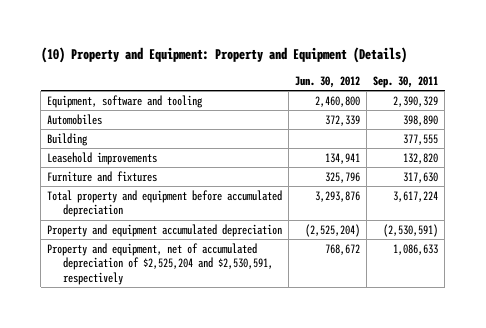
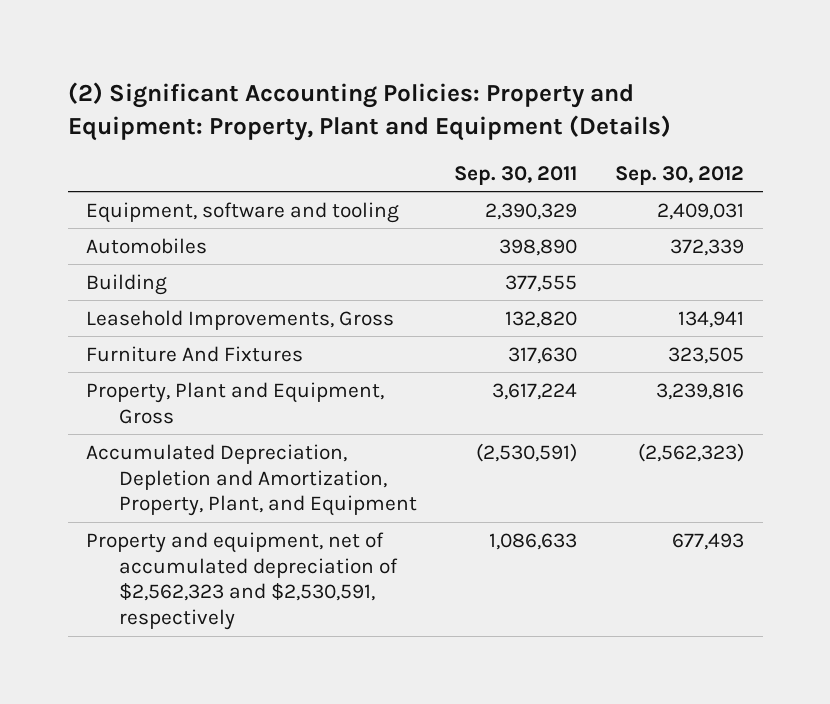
[40,47,407,64] (10) Property and Equipment: Property and Equipment (Details) -> [67,81,671,141] (2) Significant Accounting Policies: Property and Equipment: Property, Plant and Equipment (Details)
[295,75,361,88] Jun. 30, 2012 -> none
none -> [614,165,744,185] Sep. 30, 2012
[47,151,158,165] Leasehold improvements -> [86,309,395,330] Leasehold Improvements, Gross
[47,170,158,182] Furniture and fixtures -> [86,345,304,362] Furniture And Fixtures
[47,189,283,218] Total property and equipment before accumulated depreciation -> [86,381,385,424] Property, Plant and Equipment, Gross
[47,223,283,237] Property and equipment accumulated depreciation -> [86,443,417,517] Accumulated Depreciation, Depletion and Amortization, Property, Plant, and Equipment
[47,242,273,286] Property and equipment, net of accumulated depreciation of $2,525,204 and $2,530,591, respectively -> [86,531,398,631] Property and equipment, net of accumulated depreciation of $2,562,323 and $2,530,591, respectively

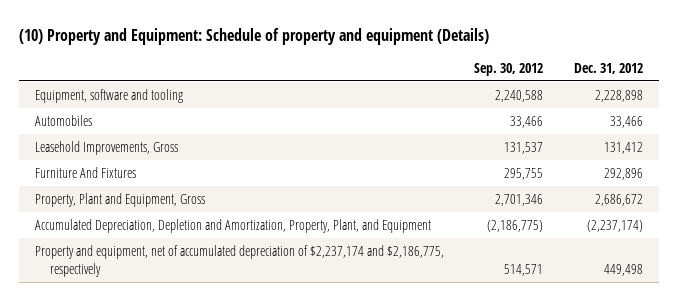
[67,81,671,141] (2) Significant Accounting Policies: Property and Equipment: Property, Plant and Equipment (Details) -> [19,28,490,46] (10) Property and Equipment: Schedule of property and equipment (Details)
[454,165,578,185] Sep. 30, 2011 -> none
none -> [574,62,644,74] Dec. 31, 2012
[86,273,168,295] Building -> none
[656,202,744,220] 2,409,031 -> [495,89,544,102] 2,240,588
[669,238,744,256] 372,339 -> [510,115,544,128] 33,466
[677,310,744,328] 134,941 -> [504,141,544,154] 131,537
[667,346,744,364] 323,505 -> [504,167,544,180] 295,755
[655,382,744,400] 3,239,816 -> [495,193,544,206] 2,701,346
[637,442,744,462] (2,562,323) -> [487,219,544,232] (2,186,775)
[86,531,398,631] Property and equipment, net of accumulated depreciation of $2,562,323 and $2,530,591, respectively -> [34,244,444,277] Property and equipment, net of accumulated depreciation of $2,237,174 and $2,186,775, respectively
[671,532,744,550] 677,493 -> [504,263,544,276] 514,571

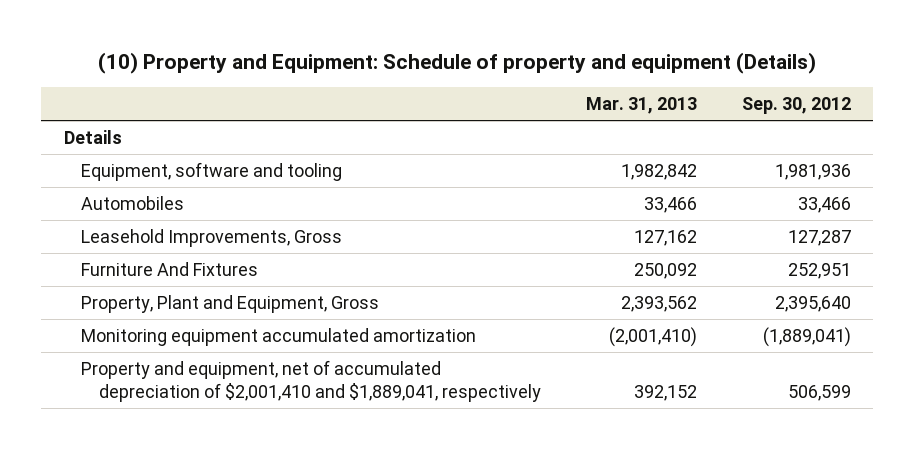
[574,62,644,74] Dec. 31, 2012 -> none
none -> [585,97,697,115] Mar. 31, 2013
none -> [63,129,122,144] Details
[495,89,544,102] 2,240,588 -> [774,163,851,180] 1,981,936
[504,141,544,154] 131,537 -> [787,229,851,246] 127,287
[504,167,544,180] 295,755 -> [787,262,851,279] 252,951
[495,193,544,206] 2,701,346 -> [774,295,851,312] 2,395,640
[34,218,431,233] Accumulated Depreciation, Depletion and Amortization, Property, Plant, and Equipment -> [81,327,477,346] Monitoring equipment accumulated amortization
[487,219,544,232] (2,186,775) -> [762,326,851,347] (1,889,041)
[34,244,444,277] Property and equipment, net of accumulated depreciation of $2,237,174 and $2,186,775, respectively -> [81,359,542,402] Property and equipment, net of accumulated depreciation of $2,001,410 and $1,889,041, respectively
[504,263,544,276] 514,571 -> [787,384,851,401] 506,599

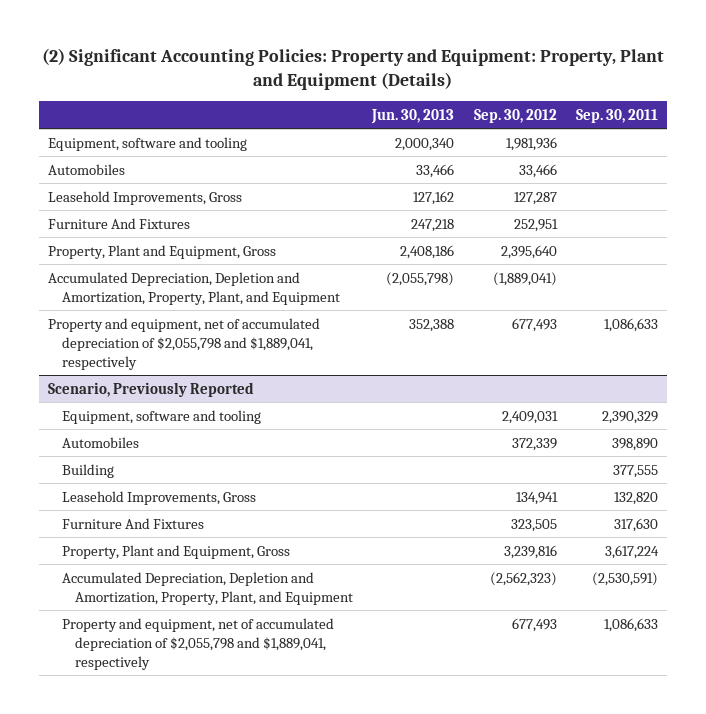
[98,52,817,75] (10) Property and Equipment: Schedule of property and equipment (Details) -> [41,48,664,90] (2) Significant Accounting Policies: Property and Equipment: Property, Plant and Equipment (Details)
[585,97,697,115] Mar. 31, 2013 -> none
none -> [371,108,455,124] Jun. 30, 2013
none -> [575,108,658,123] Sep. 30, 2011
[63,129,122,144] Details -> none
[81,327,477,346] Monitoring equipment accumulated amortization -> [48,271,340,305] Accumulated Depreciation, Depletion and Amortization, Property, Plant, and Equipment
[81,359,542,402] Property and equipment, net of accumulated depreciation of $2,001,410 and $1,889,041, respectively -> [48,317,321,370] Property and equipment, net of accumulated depreciation of $2,055,798 and $1,889,041, respectively
[787,384,851,401] 506,599 -> [511,317,557,332] 677,493
none -> [48,381,255,397] Scenario, Previously Reported
none -> [61,409,261,424] Equipment, software and tooling
none -> [61,436,139,448] Automobiles
none -> [61,463,114,478] Building
none -> [61,490,256,505] Leasehold Improvements, Gross
none -> [61,517,204,529] Furniture And Fixtures
none -> [61,544,290,559] Property, Plant and Equipment, Gross
none -> [61,571,354,605] Accumulated Depreciation, Depletion and Amortization, Property, Plant, and Equipment
none -> [61,617,334,670] Property and equipment, net of accumulated depreciation of $2,055,798 and $1,889,041, respectively

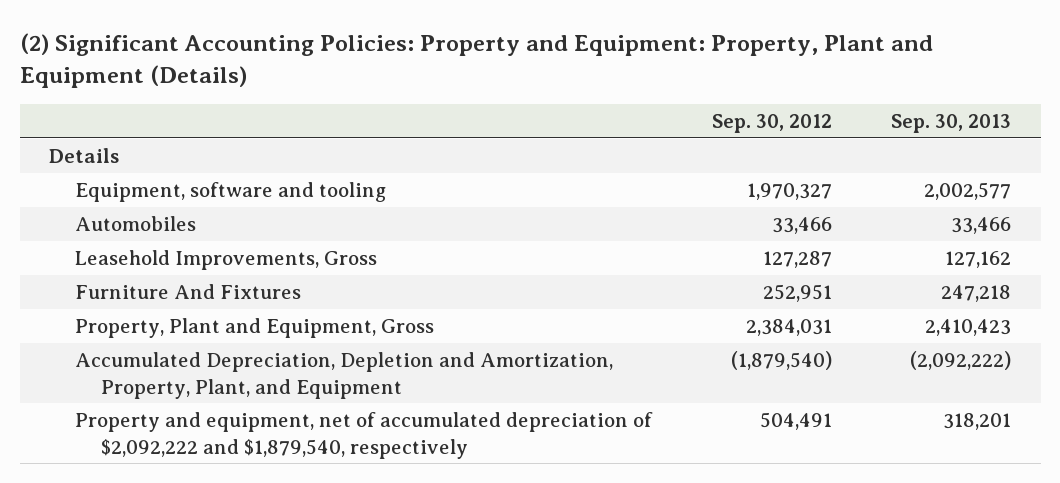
[371,108,455,124] Jun. 30, 2013 -> none
[575,108,658,123] Sep. 30, 2011 -> none
none -> [891,113,1012,133] Sep. 30, 2013
none -> [49,147,120,163] Details
[505,136,557,151] 1,981,936 -> [746,182,832,200] 1,970,327
[48,381,255,397] Scenario, Previously Reported -> none
[61,409,261,424] Equipment, software and tooling -> none
[61,436,139,448] Automobiles -> none
[61,463,114,478] Building -> none
[61,490,256,505] Leasehold Improvements, Gross -> none
[61,517,204,529] Furniture And Fixtures -> none
[61,544,290,559] Property, Plant and Equipment, Gross -> none
[61,571,354,605] Accumulated Depreciation, Depletion and Amortization, Property, Plant, and Equipment -> none
[61,617,334,670] Property and equipment, net of accumulated depreciation of $2,055,798 and $1,889,041, respectively -> none
[500,244,557,259] 2,395,640 -> [745,318,832,336] 2,384,031
[492,271,557,286] (1,889,041) -> [730,350,832,370] (1,879,540)
[48,317,321,370] Property and equipment, net of accumulated depreciation of $2,055,798 and $1,889,041, respectively -> [74,411,653,459] Property and equipment, net of accumulated depreciation of $2,092,222 and $1,879,540, respectively
[511,317,557,332] 677,493 -> [759,411,832,430] 504,491

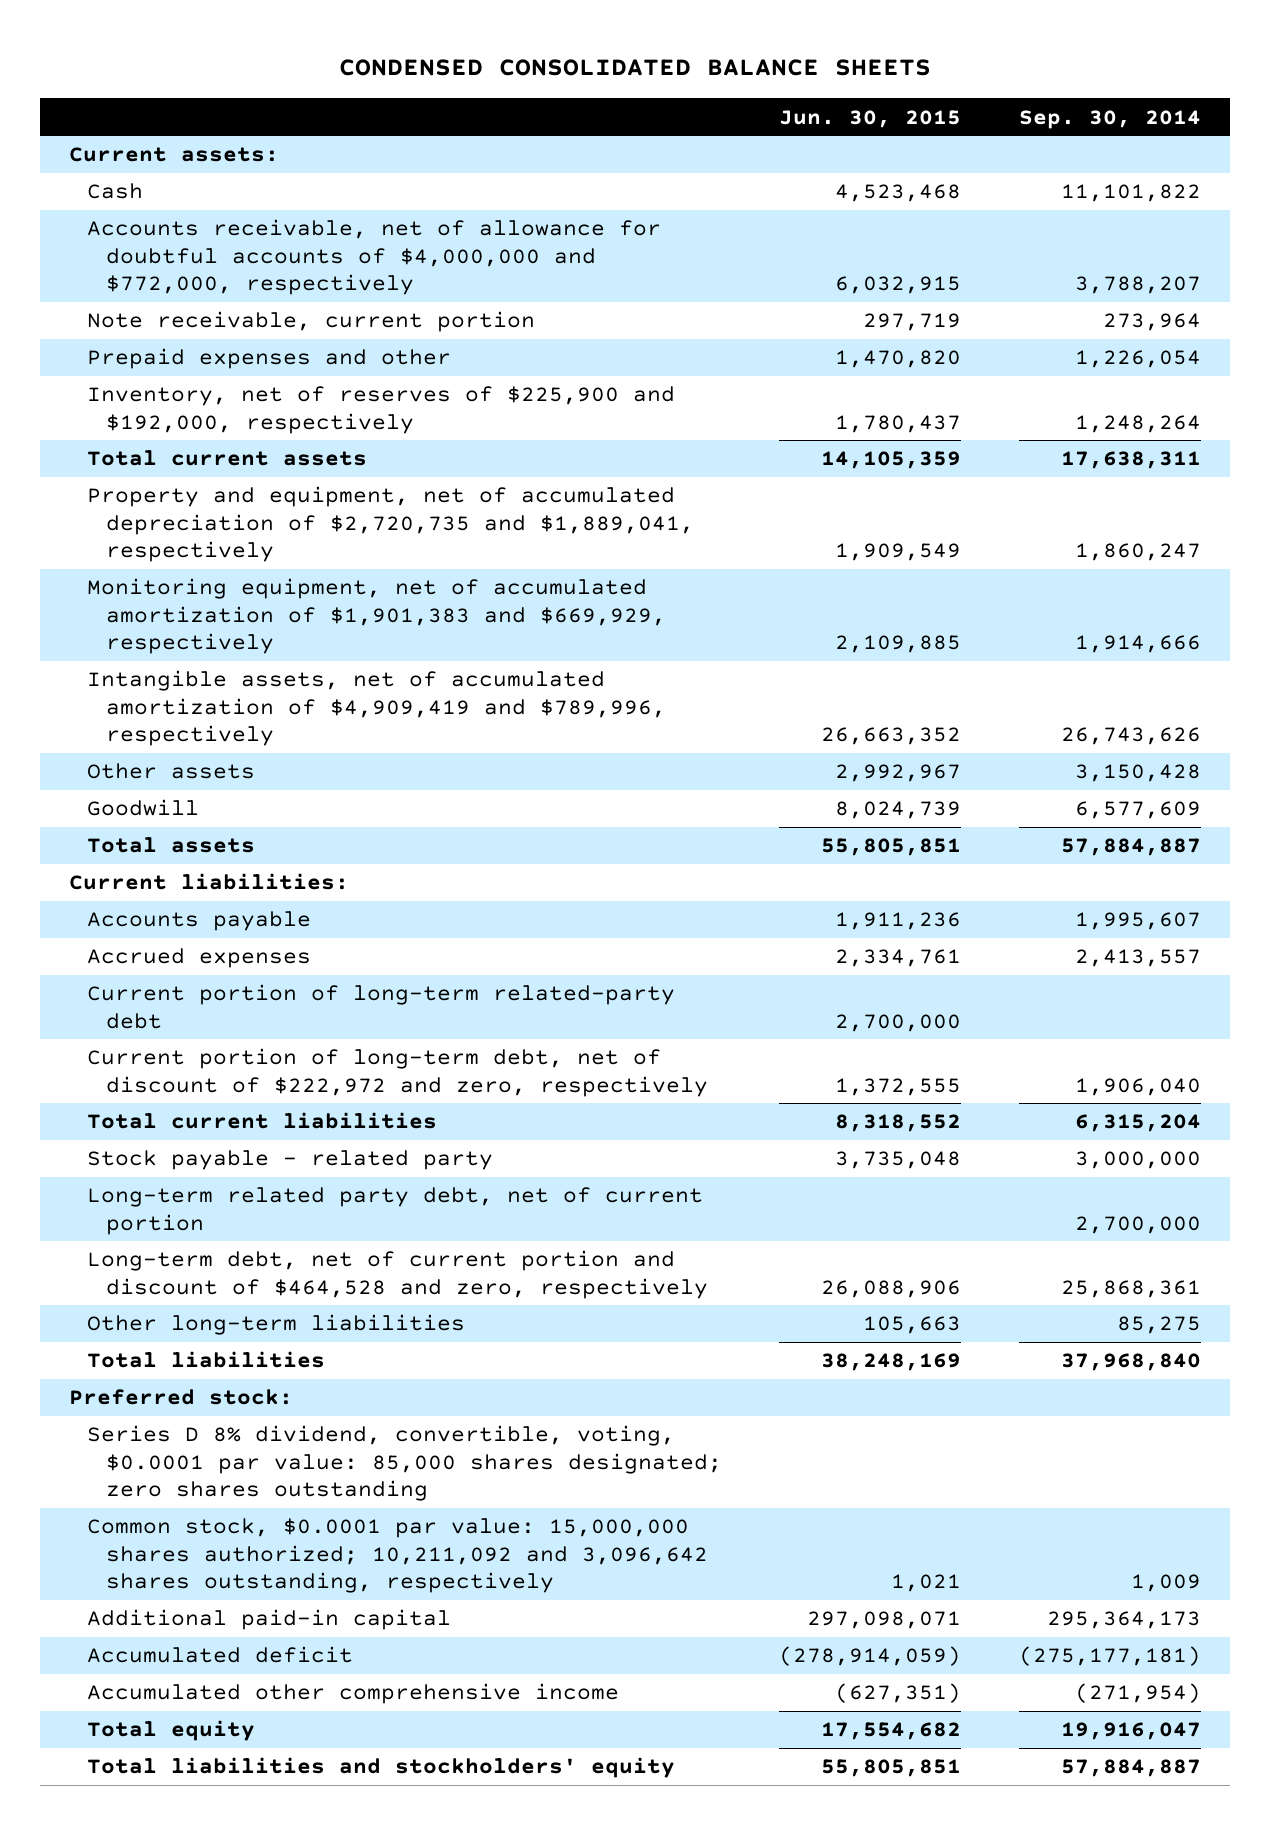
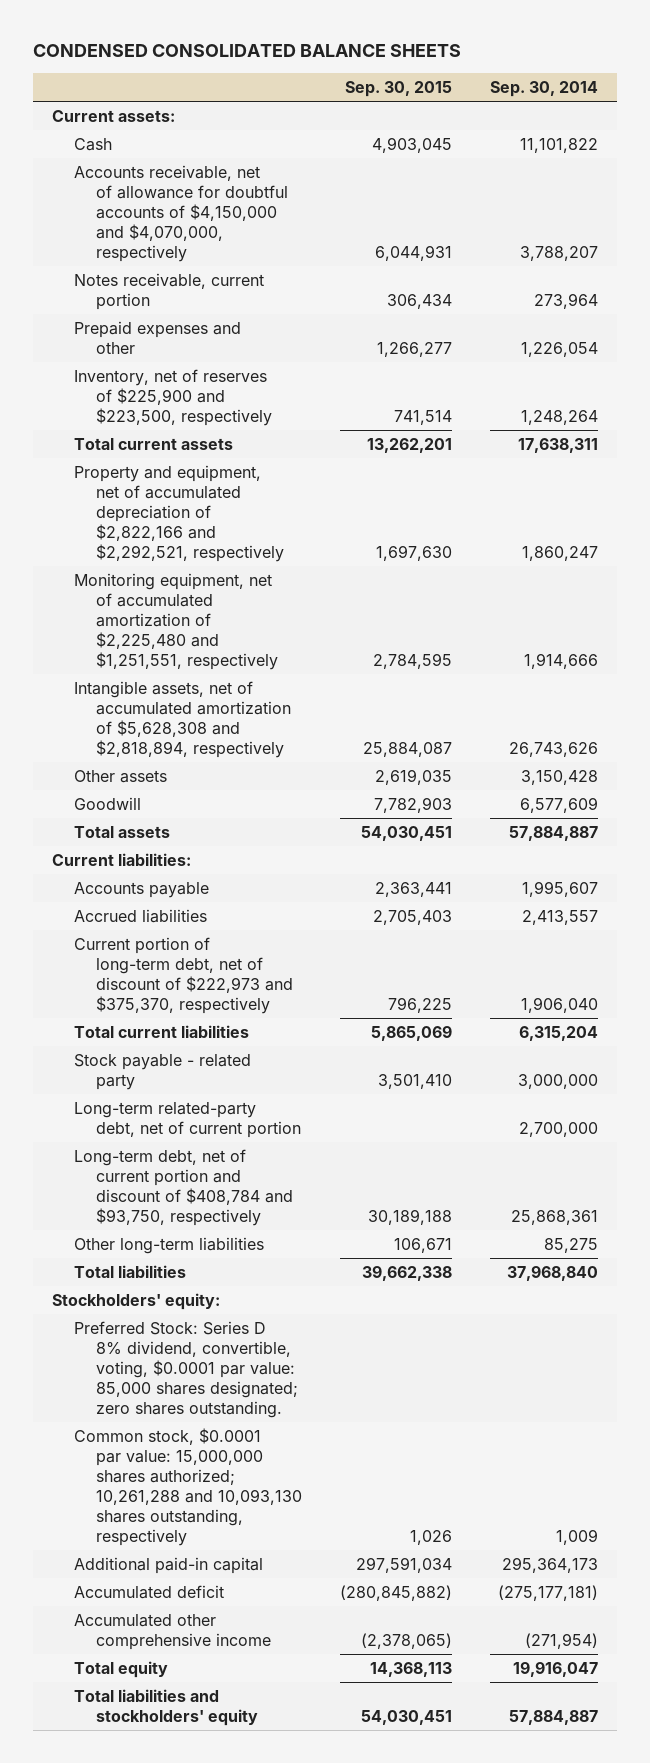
[779,109,962,128] Jun. 30, 2015 -> none
none -> [345,80,453,97] Sep. 30, 2015
[87,219,662,295] Accounts receivable, net of allowance for doubtful accounts of $4,000,000 and $772,000, respectively -> [74,164,289,262] Accounts receivable, net of allowance for doubtful accounts of $4,150,000 and $4,070,000, respectively
[87,311,536,333] Note receivable, current portion -> [74,272,265,310] Notes receivable, current portion
[87,386,676,434] Inventory, net of reserves of $225,900 and $192,000, respectively -> [74,368,273,426] Inventory, net of reserves of $225,900 and $223,500, respectively
[87,486,694,562] Property and equipment, net of accumulated depreciation of $2,720,735 and $1,889,041, respectively -> [74,464,285,562] Property and equipment, net of accumulated depreciation of $2,822,166 and $2,292,521, respectively
[87,578,666,654] Monitoring equipment, net of accumulated amortization of $1,901,383 and $669,929, respectively -> [74,572,279,670] Monitoring equipment, net of accumulated amortization of $2,225,480 and $1,251,551, respectively
[87,670,666,746] Intangible assets, net of accumulated amortization of $4,909,419 and $789,996, respectively -> [74,680,292,758] Intangible assets, net of accumulated amortization of $5,628,308 and $2,818,894, respectively
[87,984,676,1029] Current portion of long-term related-party debt -> none
[87,948,312,969] Accrued expenses -> [74,908,208,923] Accrued liabilities
[87,1048,708,1097] Current portion of long-term debt, net of discount of $222,972 and zero, respectively -> [74,936,294,1014] Current portion of long-term debt, net of discount of $222,973 and $375,370, respectively
[87,1187,704,1235] Long-term related party debt, net of current portion -> [74,1101,302,1138] Long-term related-party debt, net of current portion
[87,1250,708,1299] Long-term debt, net of current portion and discount of $464,528 and zero, respectively -> [74,1148,294,1226] Long-term debt, net of current portion and discount of $408,784 and $93,750, respectively
[68,1389,293,1406] Preferred stock: -> none
none -> [51,1292,220,1310] Stockholders' equity:
[87,1425,722,1501] Series D 8% dividend, convertible, voting, $0.0001 par value: 85,000 shares designated; zero shares outstanding -> [74,1320,299,1418] Preferred Stock: Series D 8% dividend, convertible, voting, $0.0001 par value: 85,000 shares designated; zero shares outstanding.
[87,1518,708,1593] Common stock, $0.0001 par value: 15,000,000 shares authorized; 10,211,092 and 3,096,642 shares outstanding, respectively -> [74,1427,303,1546] Common stock, $0.0001 par value: 15,000,000 shares authorized; 10,261,288 and 10,093,130 shares outstanding, respectively

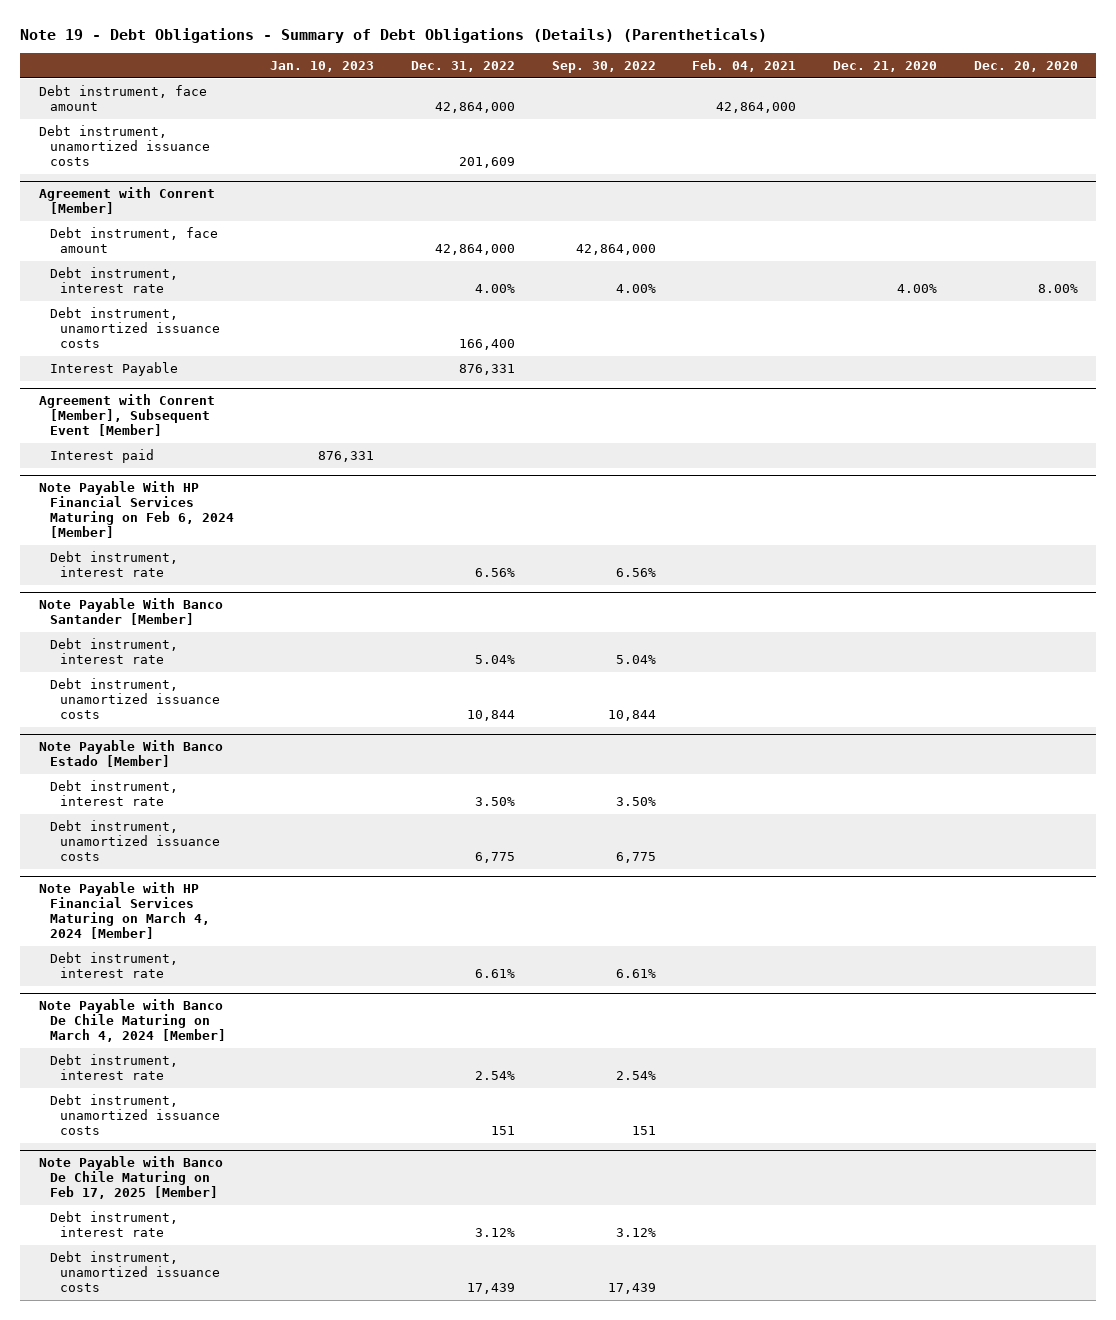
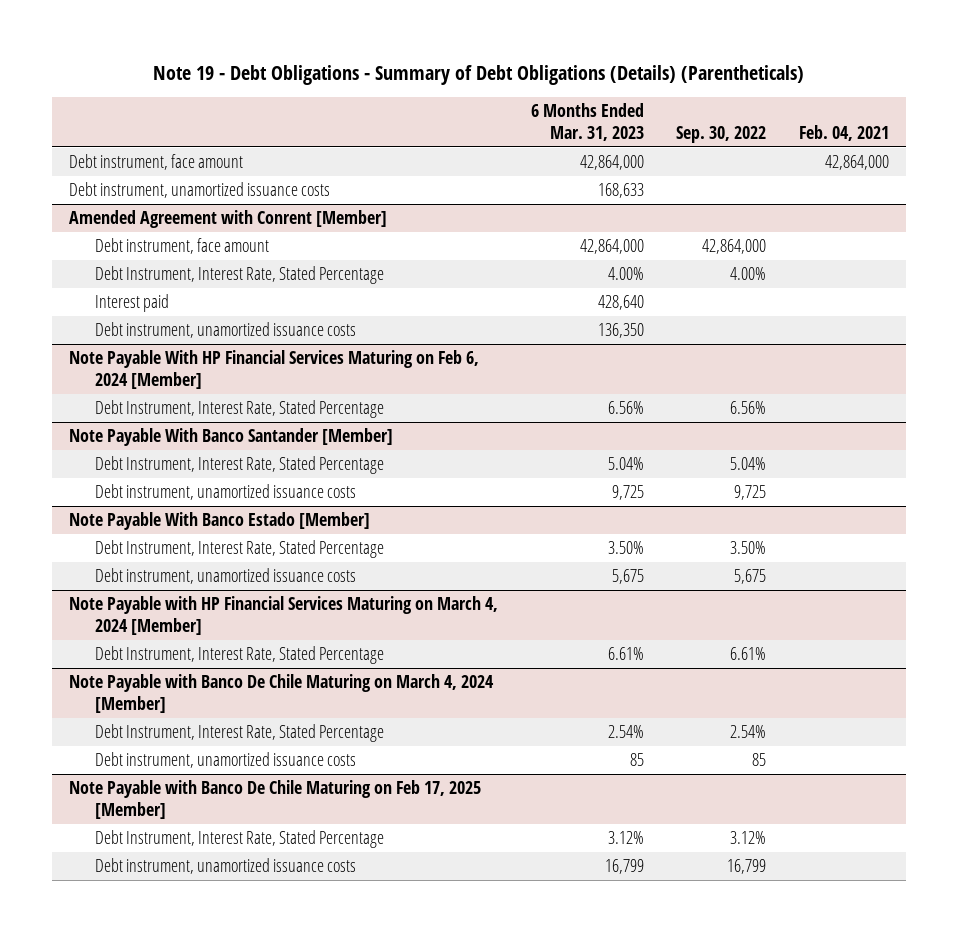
[270,60,375,72] Jan. 10, 2023 -> none
[410,60,515,72] Dec. 31, 2022 -> none
[832,60,937,72] Dec. 21, 2020 -> none
[973,60,1078,72] Dec. 20, 2020 -> none
none -> [530,103,644,142] 6 Months Ended Mar. 31, 2023
[38,187,215,215] Agreement with Conrent [Member] -> [68,210,387,229] Amended Agreement with Conrent [Member]
[49,307,221,348] Debt instrument, unamortized issuance costs -> none
[49,362,178,377] Interest Payable -> none
[38,394,215,437] Agreement with Conrent [Member], Subsequent Event [Member] -> none
[49,267,178,293] Debt instrument, interest rate -> [95,266,385,285] Debt Instrument, Interest Rate, Stated Percentage
none -> [95,322,357,339] Debt instrument, unamortized issuance costs
[49,551,178,577] Debt instrument, interest rate -> [95,400,385,419] Debt Instrument, Interest Rate, Stated Percentage
[49,638,178,664] Debt instrument, interest rate -> [95,456,385,475] Debt Instrument, Interest Rate, Stated Percentage
[607,709,656,721] 10,844 -> [734,485,767,501] 9,725
[49,780,178,806] Debt instrument, interest rate -> [95,540,385,559] Debt Instrument, Interest Rate, Stated Percentage
[615,851,656,863] 6,775 -> [734,569,767,585] 5,675
[49,952,178,978] Debt instrument, interest rate -> [95,646,385,665] Debt Instrument, Interest Rate, Stated Percentage
[49,1054,178,1080] Debt instrument, interest rate -> [95,724,385,743] Debt Instrument, Interest Rate, Stated Percentage
[631,1125,656,1135] 151 -> [752,753,767,767] 85
[49,1211,178,1237] Debt instrument, interest rate -> [95,830,385,849] Debt Instrument, Interest Rate, Stated Percentage
[607,1282,656,1294] 17,439 -> [727,859,767,875] 16,799

